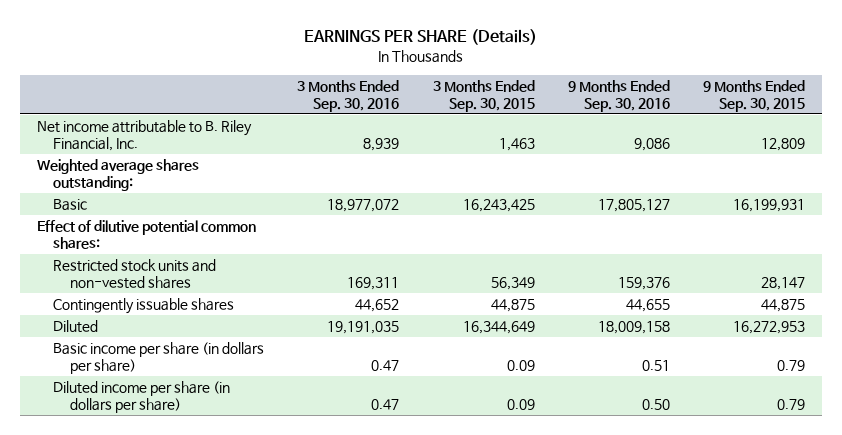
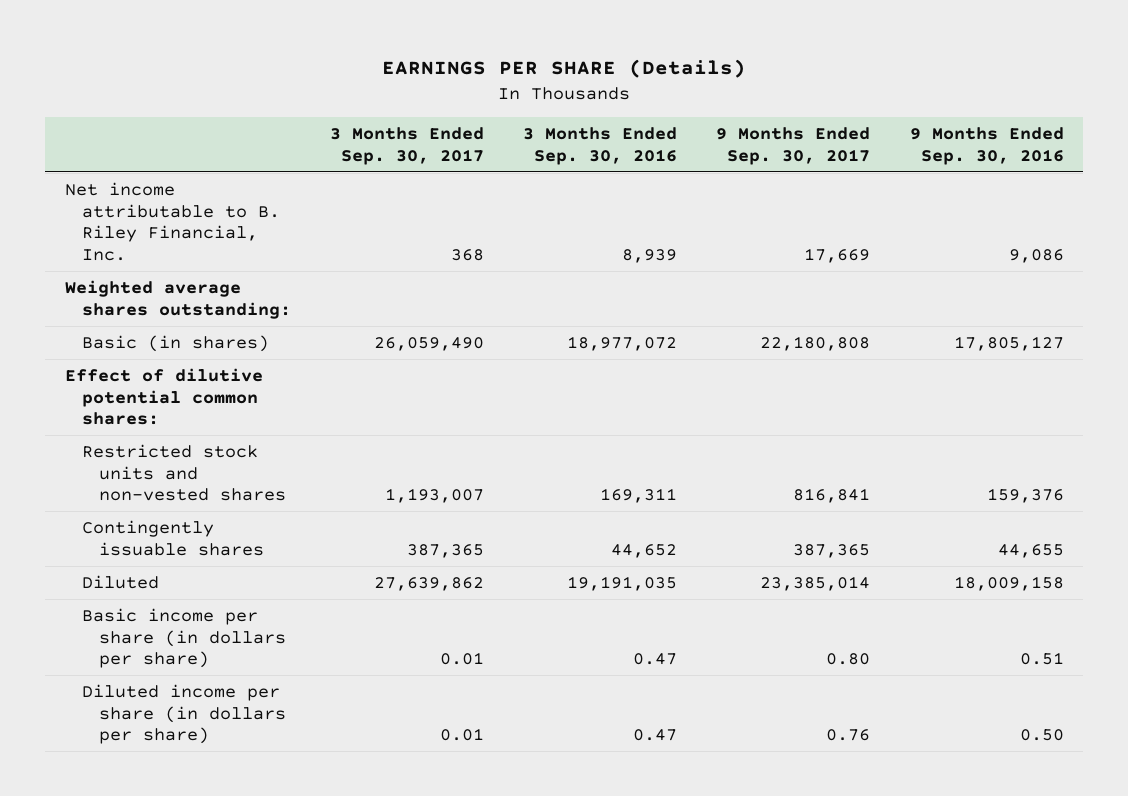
[432,80,535,113] 3 Months Ended Sep. 30, 2015 -> none
[703,80,806,113] 9 Months Ended Sep. 30, 2015 -> none
none -> [330,126,485,165] 3 Months Ended Sep. 30, 2017
none -> [716,126,871,165] 9 Months Ended Sep. 30, 2017
[53,199,88,212] Basic -> [81,334,269,352] Basic (in shares)

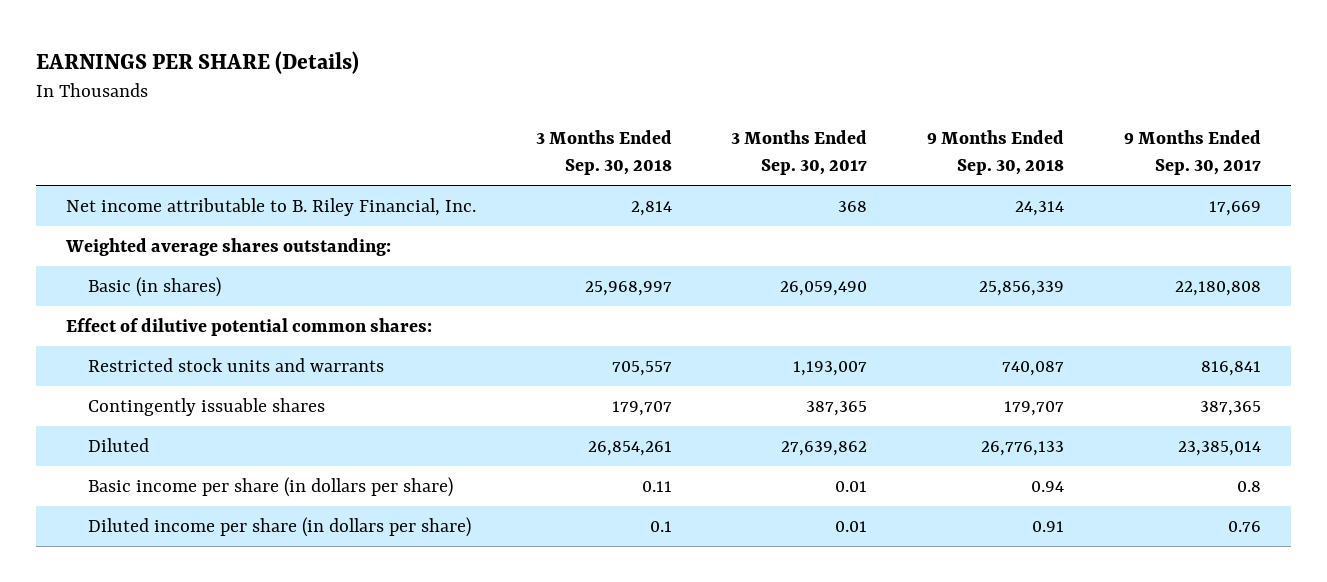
[523,126,678,165] 3 Months Ended Sep. 30, 2016 -> none
[909,126,1064,165] 9 Months Ended Sep. 30, 2016 -> none
none -> [535,130,672,176] 3 Months Ended Sep. 30, 2018
none -> [927,130,1065,176] 9 Months Ended Sep. 30, 2018
[81,443,287,502] Restricted stock units and non-vested shares -> [87,357,384,372] Restricted stock units and warrants
[826,653,871,666] 0.80 -> [1237,480,1262,492] 0.8

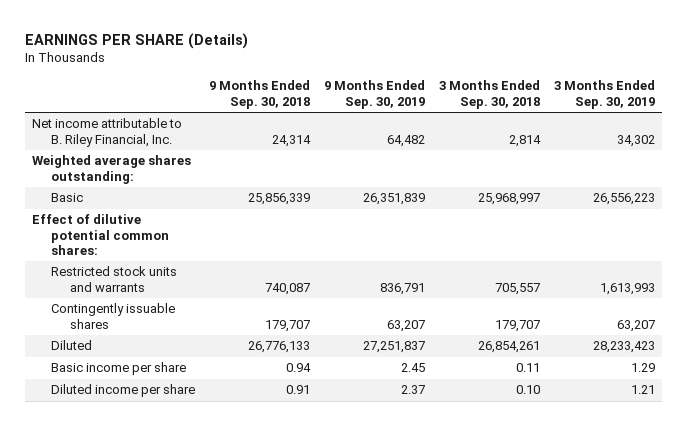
[731,130,868,176] 3 Months Ended Sep. 30, 2017 -> none
[1124,130,1262,176] 9 Months Ended Sep. 30, 2017 -> none
none -> [324,80,426,109] 9 Months Ended Sep. 30, 2019
none -> [554,80,656,109] 3 Months Ended Sep. 30, 2019
[87,276,221,297] Basic (in shares) -> [51,193,84,203] Basic
[87,476,453,497] Basic income per share (in dollars per share) -> [51,362,187,376] Basic income per share
[87,516,471,537] Diluted income per share (in dollars per share) -> [51,384,196,398] Diluted income per share
[649,520,672,532] 0.1 -> [516,385,541,395] 0.10

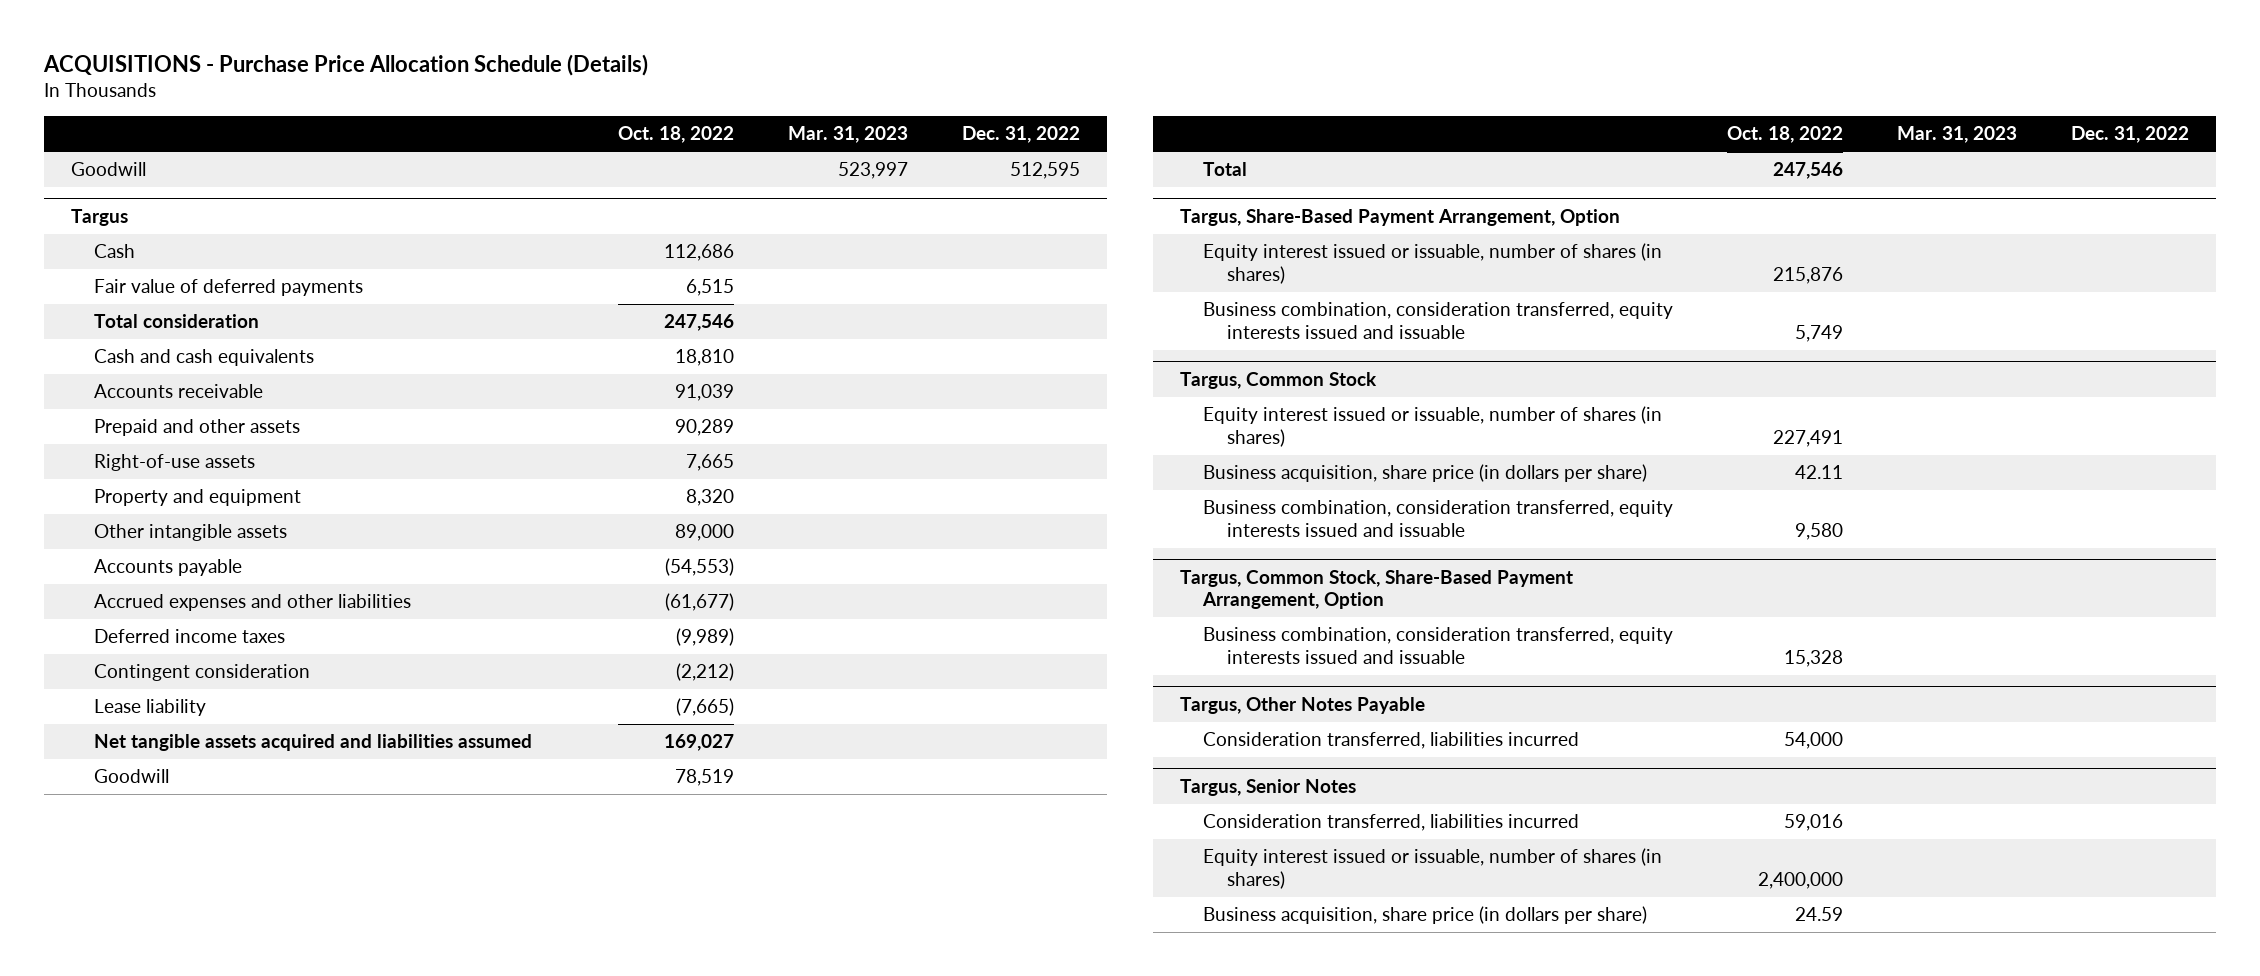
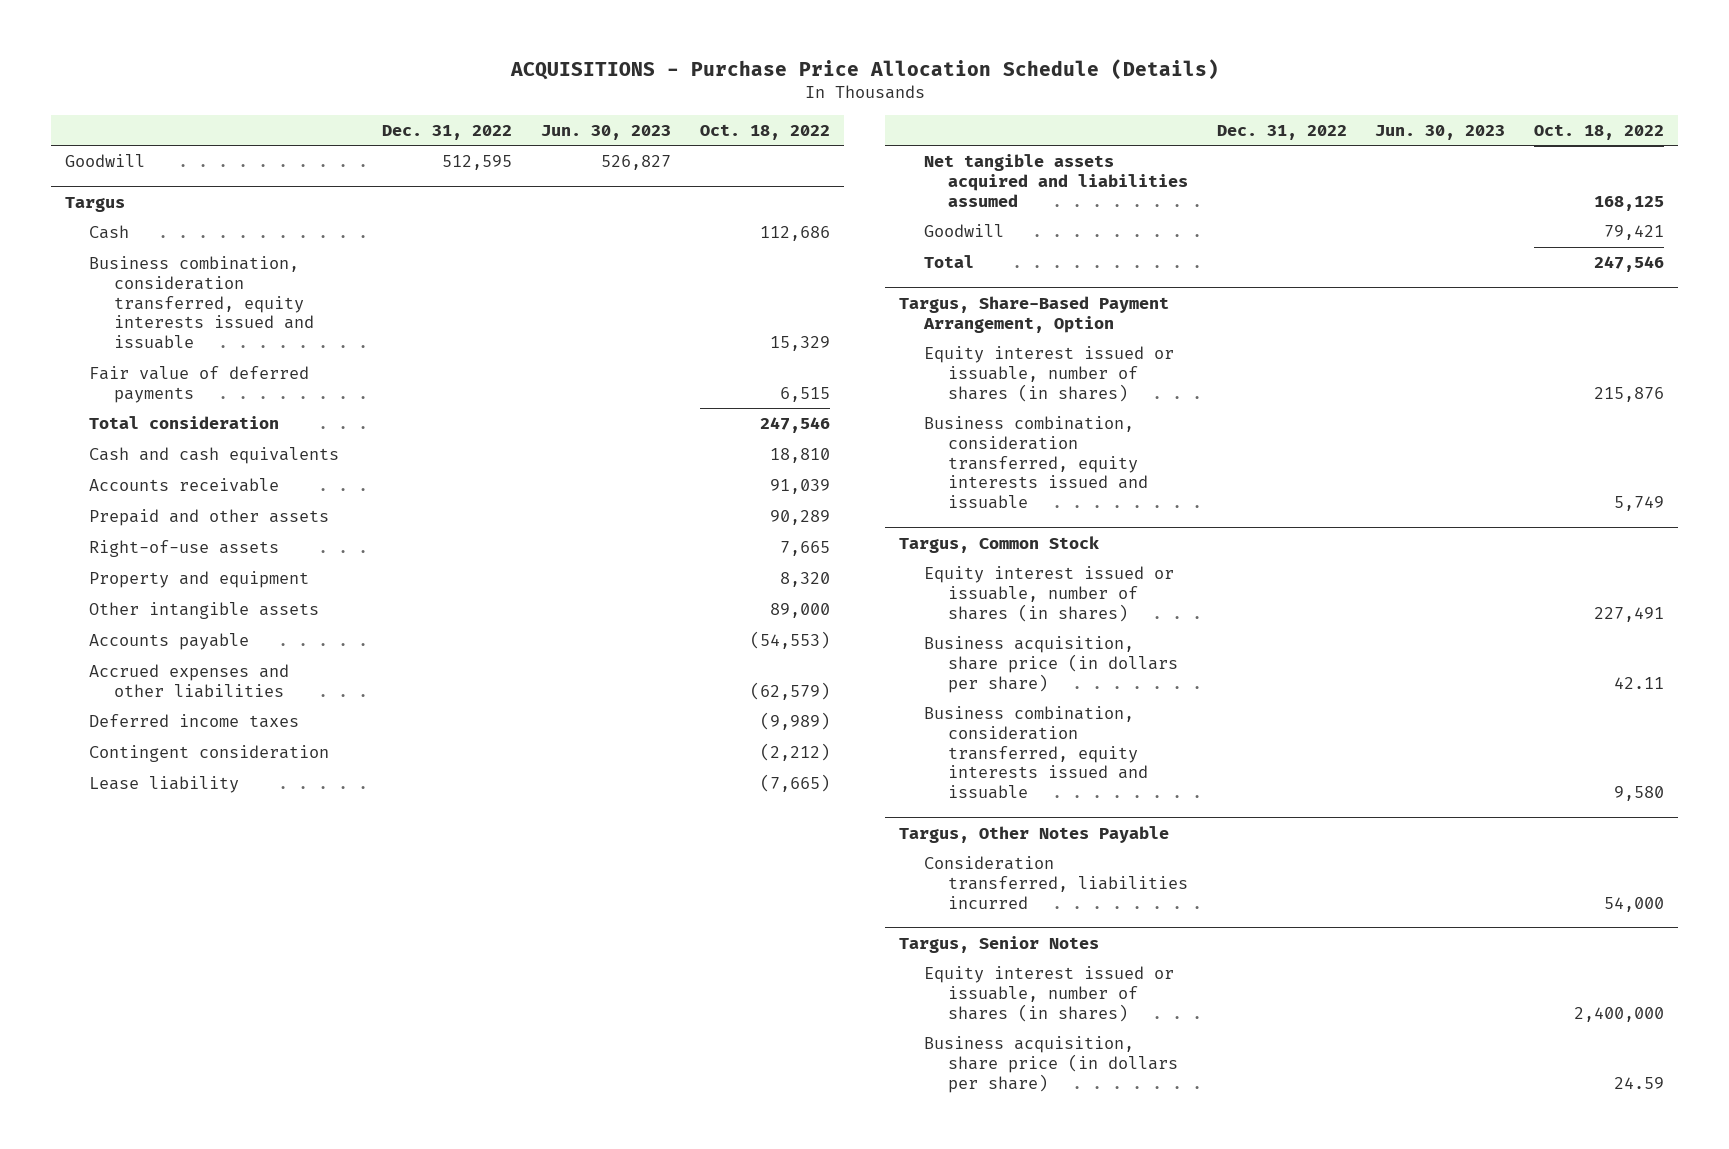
[787,126,908,144] Mar. 31, 2023 -> none
none -> [540,124,671,140] Jun. 30, 2023
none -> [89,256,314,350] Business combination, consideration transferred, equity interests issued and issuable
[664,593,734,612] (61,677) -> [749,681,830,700] (62,579)
[663,734,734,752] 169,027 -> [1594,195,1665,211] 168,125
[674,769,734,787] 78,519 -> [1604,225,1665,241] 79,421
[1179,569,1573,610] Targus, Common Stock, Share-Based Payment Arrangement, Option -> none
[1203,627,1674,665] Business combination, consideration transferred, equity interests issued and issuable -> none
[1203,814,1580,832] Consideration transferred, liabilities incurred -> none

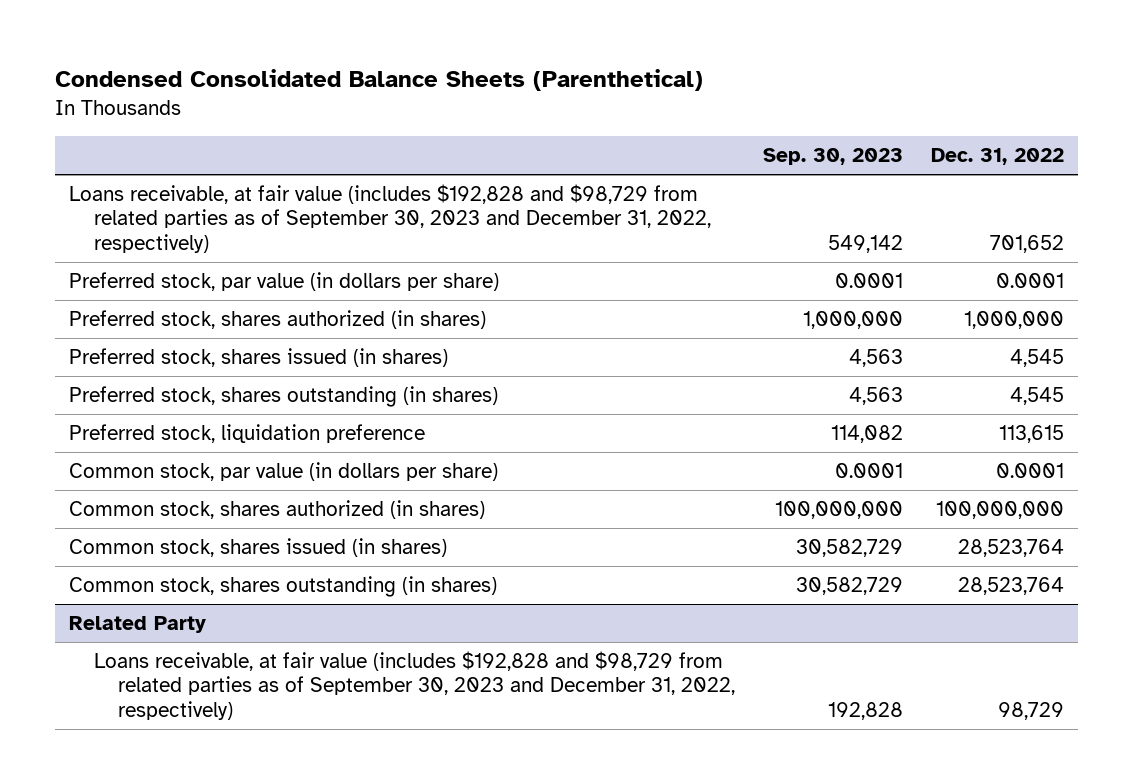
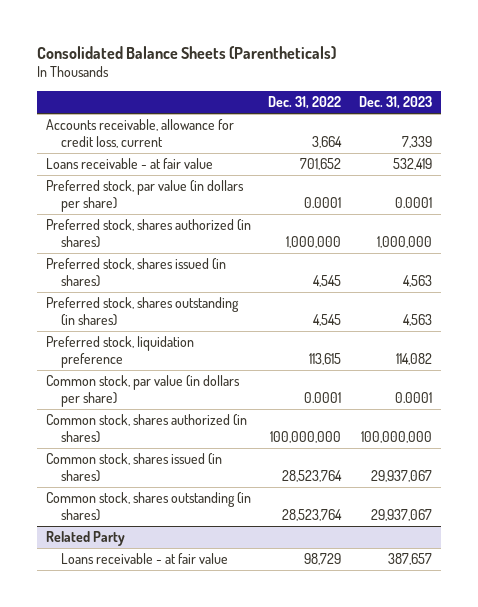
[54,69,703,92] Condensed Consolidated Balance Sheets (Parenthetical) -> [37,45,337,59] Consolidated Balance Sheets (Parentheticals)
[763,148,904,166] Sep. 30, 2023 -> none
none -> [358,96,432,110] Dec. 31, 2023
none -> [46,119,235,148] Accounts receivable, allowance for credit loss, current
[68,184,711,253] Loans receivable, at fair value (includes $192,828 and $98,729 from related parties as of September 30, 2023 and December 31, 2022, respectively) -> [46,158,214,170] Loans receivable - at fair value
[93,651,736,720] Loans receivable, at fair value (includes $192,828 and $98,729 from related parties as of September 30, 2023 and December 31, 2022, respectively) -> [60,553,228,565] Loans receivable - at fair value

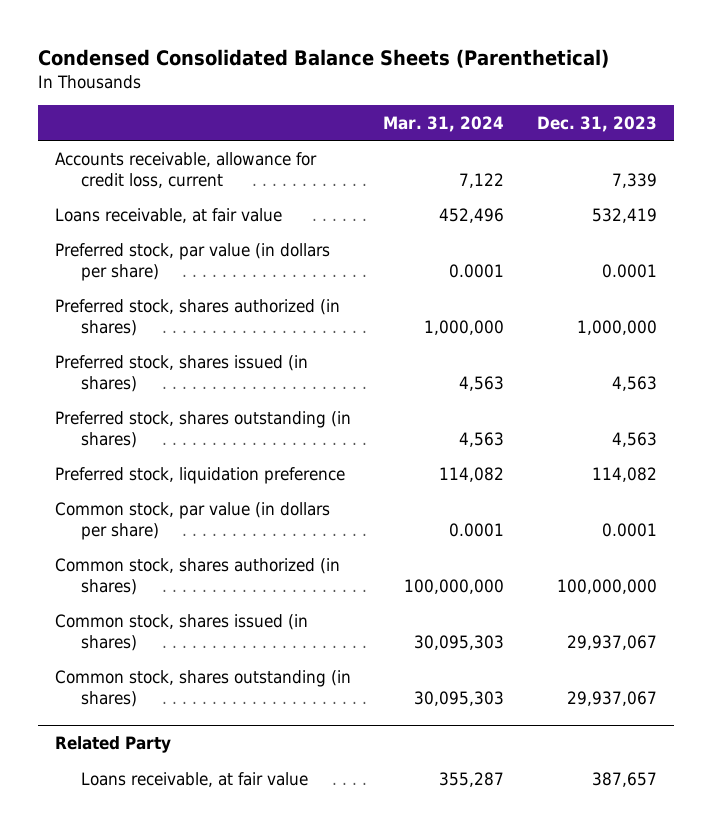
[37,45,337,59] Consolidated Balance Sheets (Parentheticals) -> [38,48,610,68] Condensed Consolidated Balance Sheets (Parenthetical)
[268,96,342,110] Dec. 31, 2022 -> none
none -> [383,115,505,132] Mar. 31, 2024
[46,158,214,170] Loans receivable - at fair value -> [54,207,282,223] Loans receivable, at fair value
[60,553,228,565] Loans receivable - at fair value -> [81,771,309,787] Loans receivable, at fair value

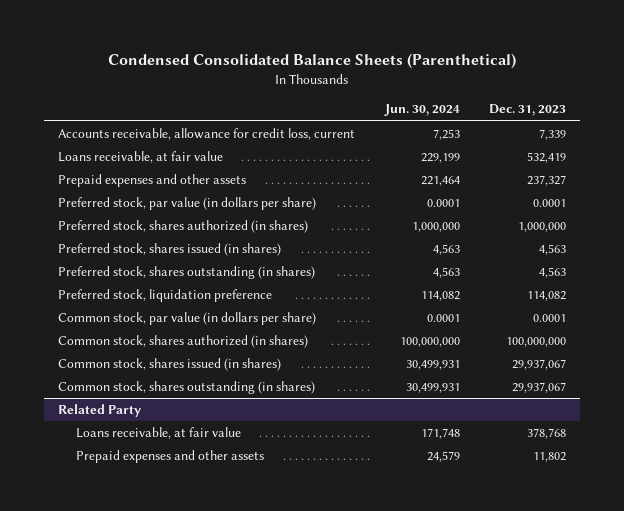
[383,115,505,132] Mar. 31, 2024 -> none
none -> [383,104,460,117] Jun. 30, 2024
none -> [58,174,247,188] Prepaid expenses and other assets
[592,771,658,787] 387,657 -> [526,428,566,440] 378,768
none -> [75,450,264,464] Prepaid expenses and other assets

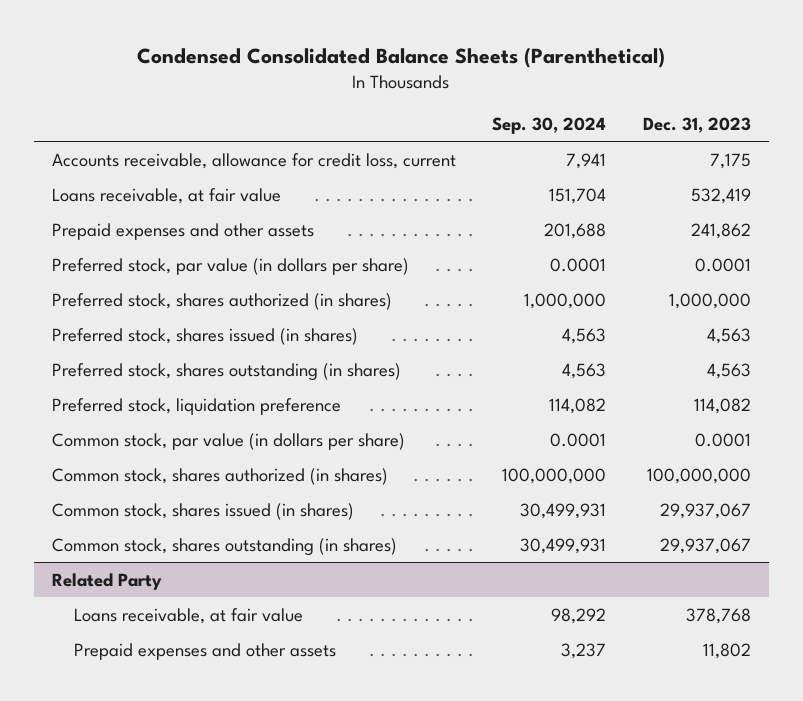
[383,104,460,117] Jun. 30, 2024 -> none
none -> [492,116,607,134] Sep. 30, 2024
[538,129,566,141] 7,339 -> [709,152,751,169] 7,175
[526,175,566,187] 237,327 -> [690,222,751,239] 241,862

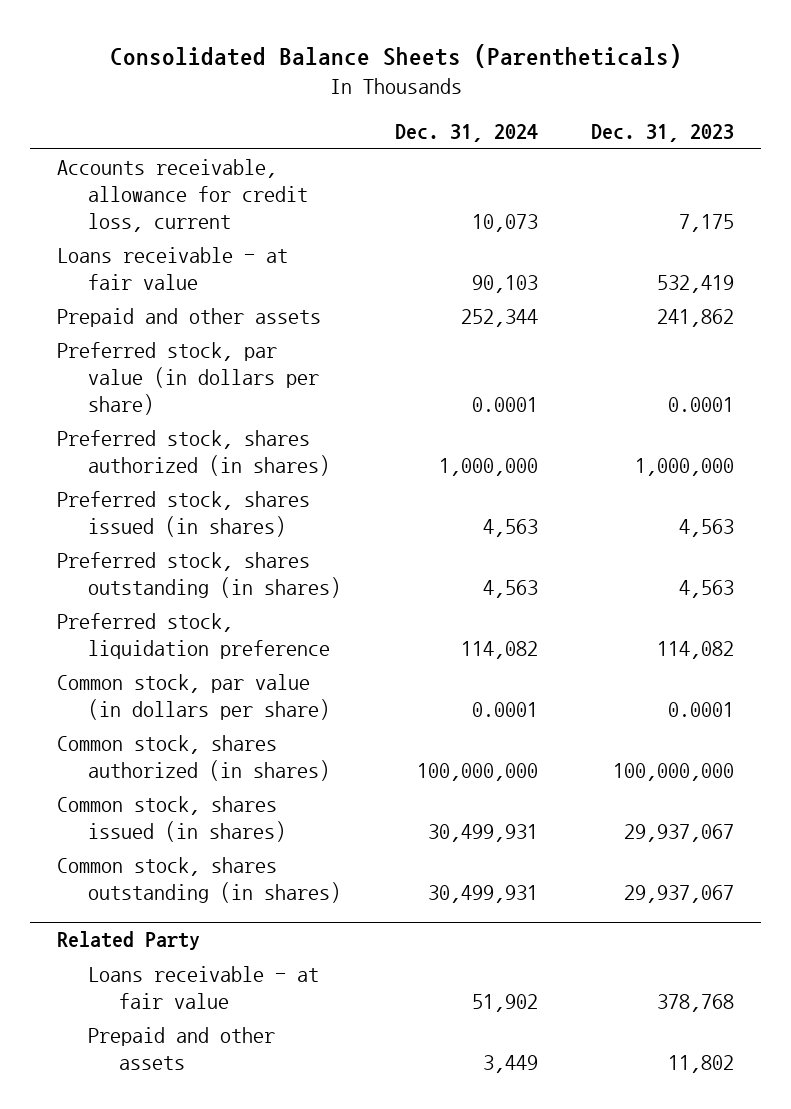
[137,46,666,68] Condensed Consolidated Balance Sheets (Parenthetical) -> [109,43,682,68] Consolidated Balance Sheets (Parentheticals)
[492,116,607,134] Sep. 30, 2024 -> none
none -> [394,124,538,143] Dec. 31, 2024
[52,187,282,204] Loans receivable, at fair value -> [57,246,289,291] Loans receivable - at fair value
[52,222,315,240] Prepaid expenses and other assets -> [57,307,322,327] Prepaid and other assets
[73,607,303,624] Loans receivable, at fair value -> [87,965,319,1010] Loans receivable - at fair value
[73,642,336,660] Prepaid expenses and other assets -> [87,1026,275,1071] Prepaid and other assets

